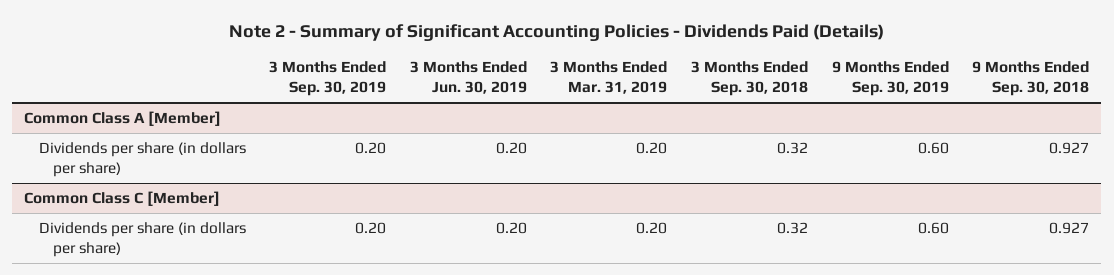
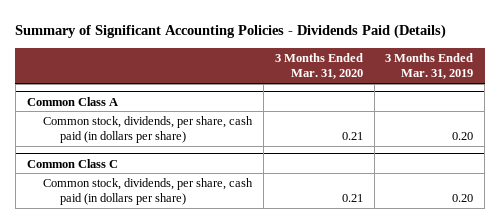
[228,23,884,41] Note 2 - Summary of Significant Accounting Policies - Dividends Paid (Details) -> [15,24,447,40] Summary of Significant Accounting Policies - Dividends Paid (Details)
[269,61,387,97] 3 Months Ended Sep. 30, 2019 -> none
[409,61,527,95] 3 Months Ended Jun. 30, 2019 -> none
[691,61,809,97] 3 Months Ended Sep. 30, 2018 -> none
[831,61,949,97] 9 Months Ended Sep. 30, 2019 -> none
[972,61,1090,97] 9 Months Ended Sep. 30, 2018 -> none
none -> [274,52,363,80] 3 Months Ended Mar. 31, 2020
[24,111,222,127] Common Class A [Member] -> [26,96,118,106] Common Class A
[38,142,246,177] Dividends per share (in dollars per share) -> [43,116,254,144] Common stock, dividends, per share, cash paid (in dollars per share)
[24,191,221,207] Common Class C [Member] -> [26,158,118,168] Common Class C
[38,222,246,257] Dividends per share (in dollars per share) -> [43,178,254,206] Common stock, dividends, per share, cash paid (in dollars per share)

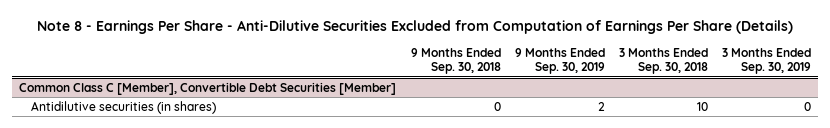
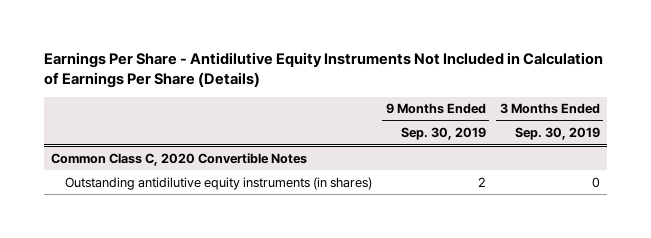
[37,20,794,35] Note 8 - Earnings Per Share - Anti-Dilutive Securities Excluded from Computation of Earnings Per Share (Details) -> [43,51,603,88] Earnings Per Share - Antidilutive Equity Instruments Not Included in Calculation of Earnings Per Share (Details)
[410,48,501,75] 9 Months Ended Sep. 30, 2018 -> none
[618,48,708,75] 3 Months Ended Sep. 30, 2018 -> none
[19,82,397,96] Common Class C [Member], Convertible Debt Securities [Member] -> none
none -> [50,152,307,166] Common Class C, 2020 Convertible Notes
[30,101,216,115] Antidilutive securities (in shares) -> [64,176,372,190] Outstanding antidilutive equity instruments (in shares)

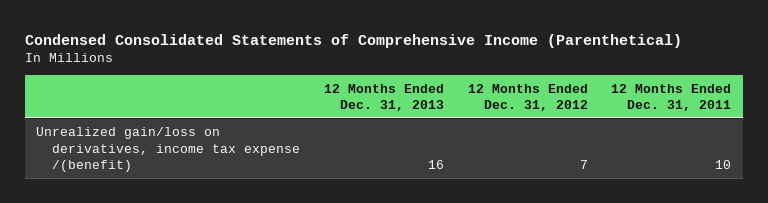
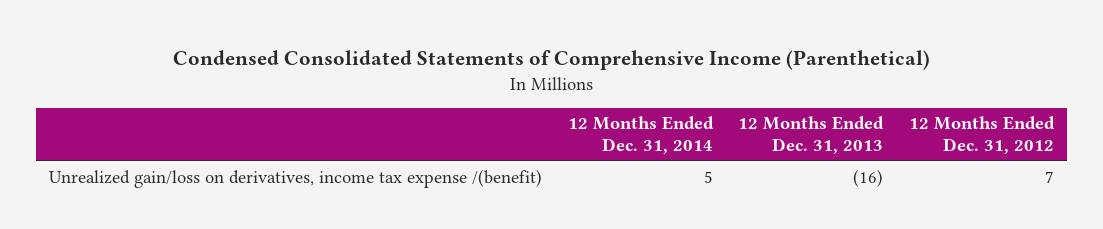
[611,83,732,112] 12 Months Ended Dec. 31, 2011 -> none
none -> [567,116,714,155] 12 Months Ended Dec. 31, 2014
[427,160,444,170] 16 -> [853,169,884,188] (16)

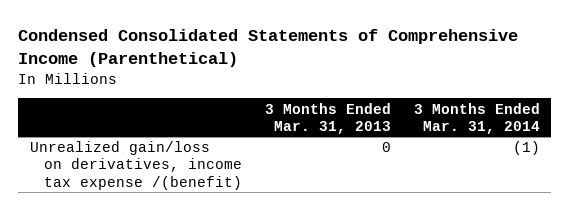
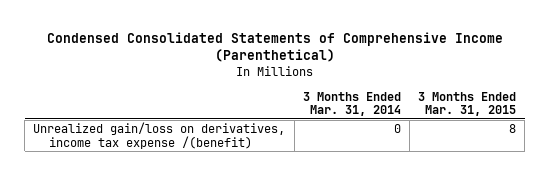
[264,102,391,134] 3 Months Ended Mar. 31, 2013 -> none
none -> [418,91,517,117] 3 Months Ended Mar. 31, 2015
[512,141,540,156] (1) -> [393,124,401,134] 0

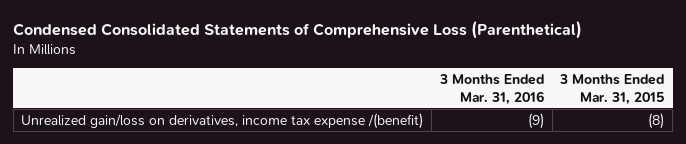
[46,31,503,63] Condensed Consolidated Statements of Comprehensive Income (Parenthetical) -> [13,21,583,40] Condensed Consolidated Statements of Comprehensive Loss (Parenthetical)
[302,91,401,117] 3 Months Ended Mar. 31, 2014 -> none
none -> [438,74,544,105] 3 Months Ended Mar. 31, 2016
[509,124,517,134] 8 -> [648,112,665,129] (8)

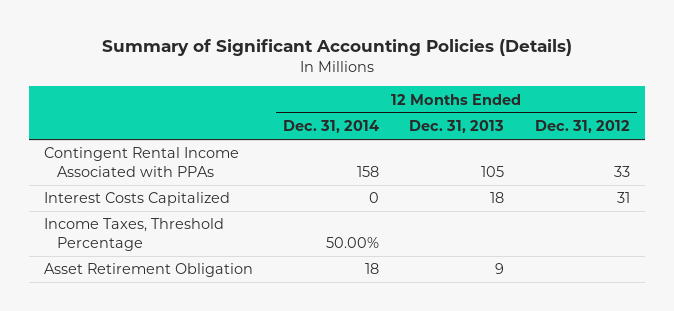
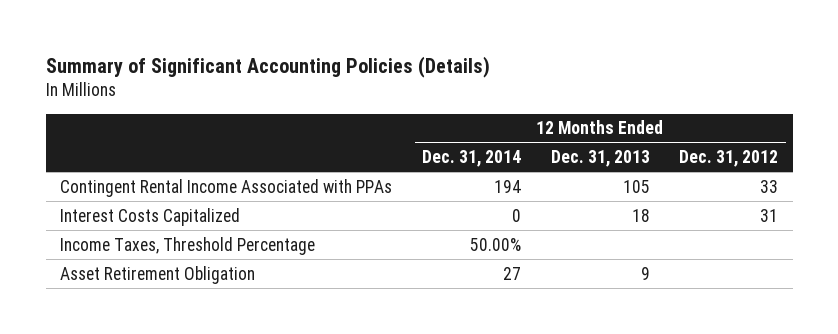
[357,165,380,177] 158 -> [493,179,521,193] 194
[365,263,380,275] 18 -> [502,266,521,280] 27

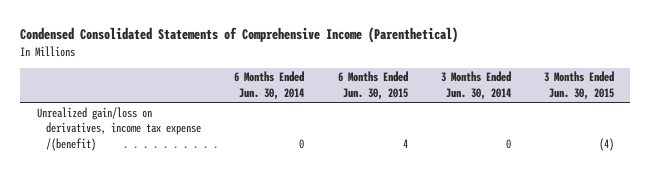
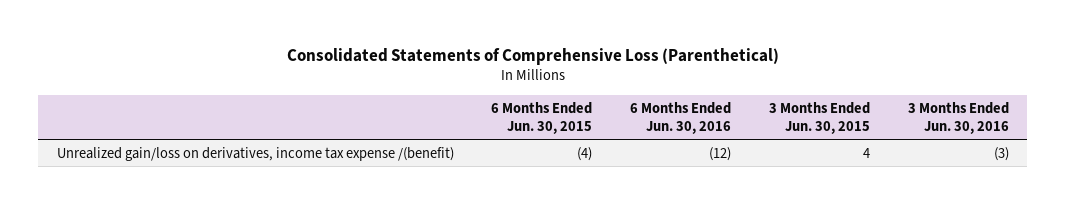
[20,27,459,44] Condensed Consolidated Statements of Comprehensive Income (Parenthetical) -> [286,47,779,65] Consolidated Statements of Comprehensive Loss (Parenthetical)
[234,71,305,101] 6 Months Ended Jun. 30, 2014 -> none
[440,71,511,101] 3 Months Ended Jun. 30, 2014 -> none
none -> [630,101,732,135] 6 Months Ended Jun. 30, 2016
none -> [907,101,1009,135] 3 Months Ended Jun. 30, 2016
[402,138,408,148] 4 -> [577,146,593,161] (4)
[598,137,614,151] (4) -> [862,147,870,158] 4

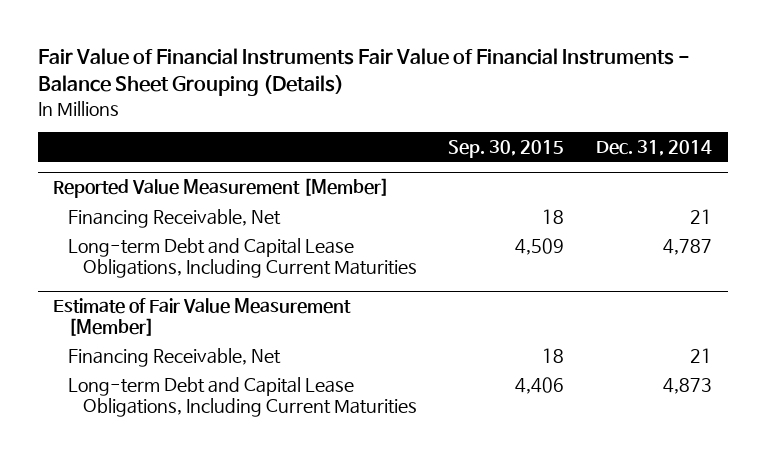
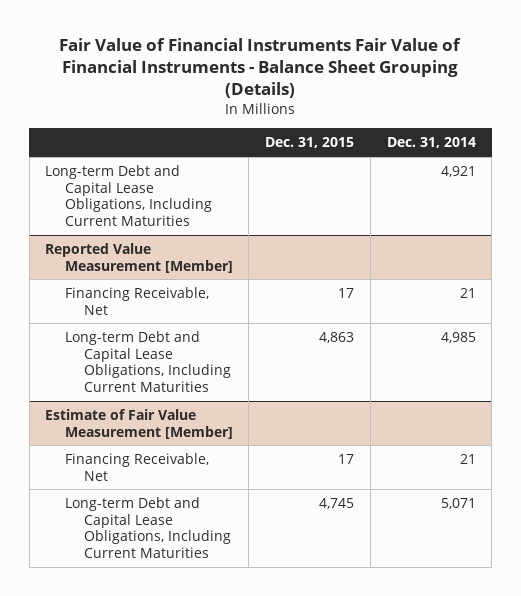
[448,139,565,158] Sep. 30, 2015 -> none
none -> [265,137,355,149] Dec. 31, 2015
none -> [45,164,212,227] Long-term Debt and Capital Lease Obligations, Including Current Maturities
[663,238,713,255] 4,787 -> [440,331,476,343] 4,985
[663,377,713,394] 4,873 -> [440,497,476,509] 5,071

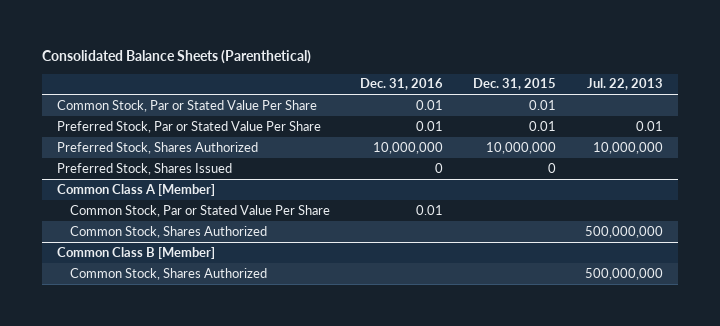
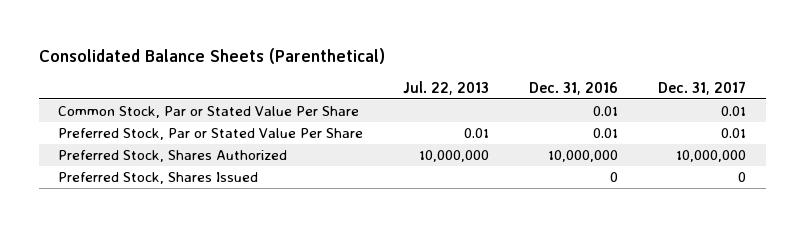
[472,78,556,91] Dec. 31, 2015 -> none
none -> [658,80,747,95] Dec. 31, 2017
[56,183,215,196] Common Class A [Member] -> none
[70,204,331,217] Common Stock, Par or Stated Value Per Share -> none
[70,225,268,238] Common Stock, Shares Authorized -> none
[56,246,215,259] Common Class B [Member] -> none
[70,267,268,280] Common Stock, Shares Authorized -> none

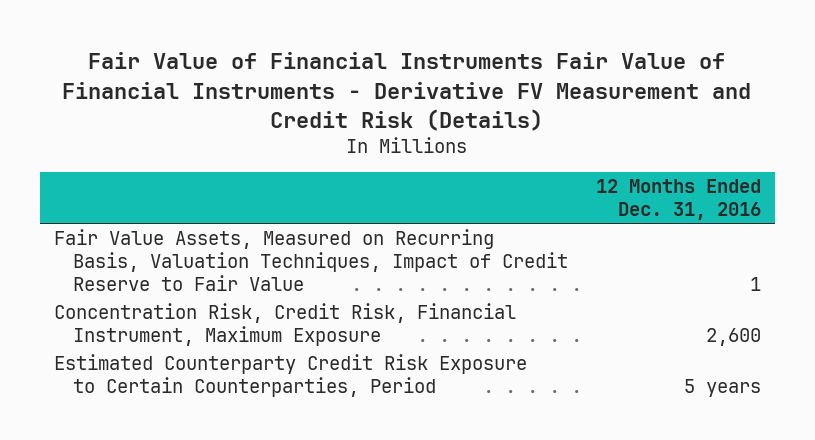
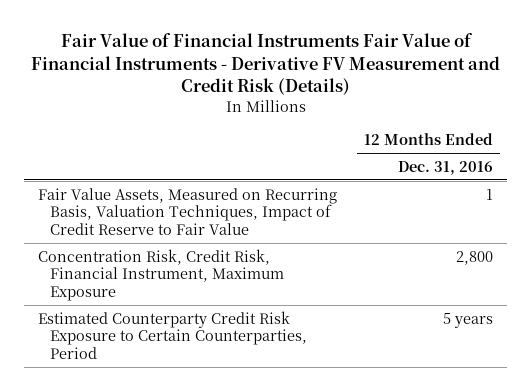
[706,327,762,346] 2,600 -> [456,250,494,265] 2,800

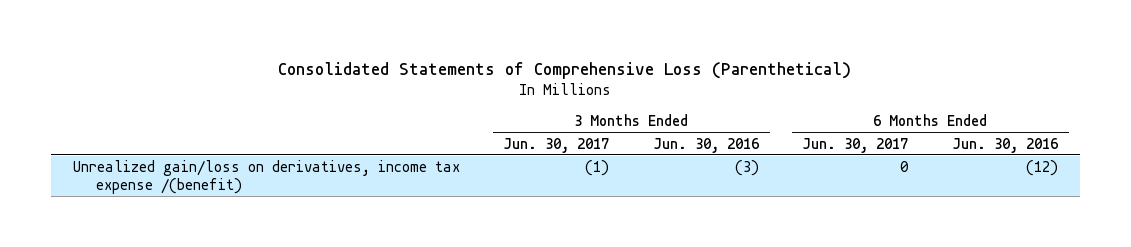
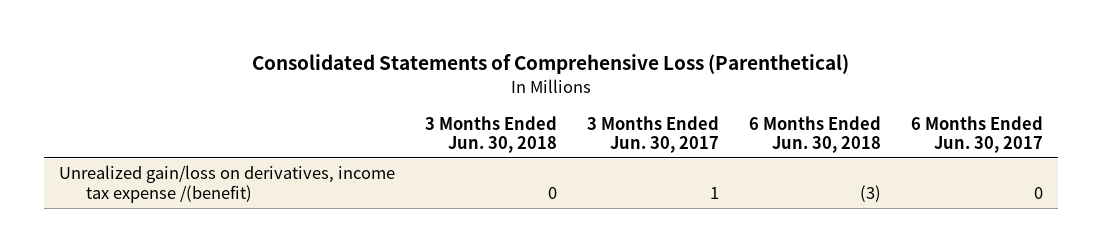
[652,137,759,153] Jun. 30, 2016 -> none
[951,137,1058,153] Jun. 30, 2016 -> none
none -> [425,115,558,154] 3 Months Ended Jun. 30, 2018
none -> [748,115,881,154] 6 Months Ended Jun. 30, 2018
[585,160,610,177] (1) -> [709,187,719,200] 1

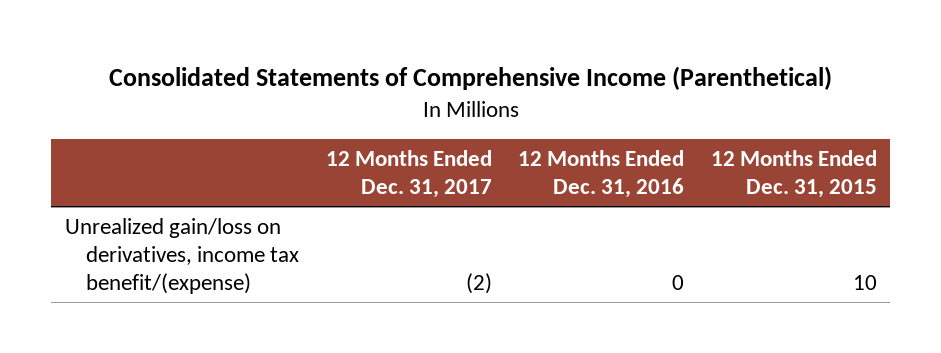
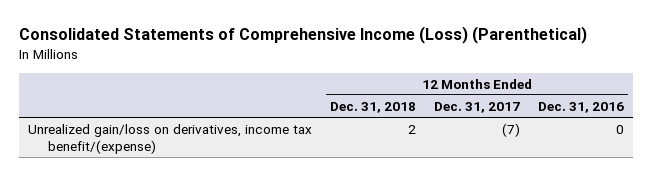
[108,66,832,91] Consolidated Statements of Comprehensive Income (Parenthetical) -> [19,26,588,45] Consolidated Statements of Comprehensive Income (Loss) (Parenthetical)
[710,149,877,198] 12 Months Ended Dec. 31, 2015 -> none
none -> [329,102,416,114] Dec. 31, 2018
[465,272,492,294] (2) -> [501,123,520,138] (7)

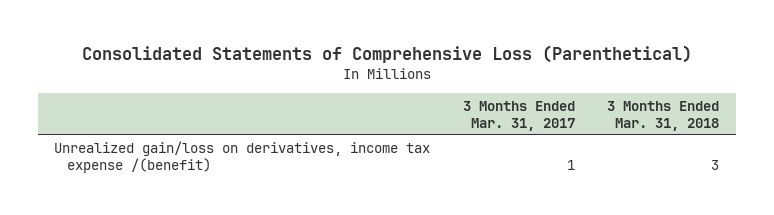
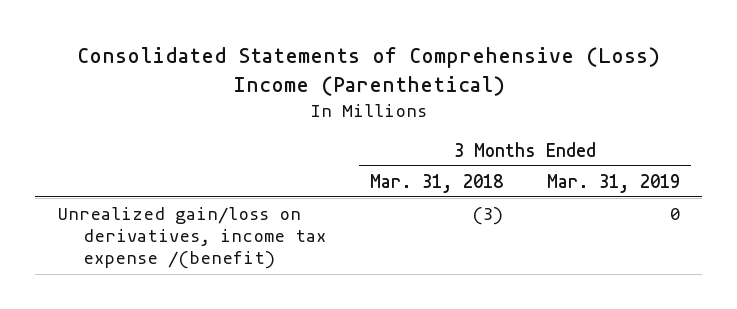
[81,45,692,64] Consolidated Statements of Comprehensive Loss (Parenthetical) -> [76,47,660,96] Consolidated Statements of Comprehensive (Loss) Income (Parenthetical)
[462,100,575,131] 3 Months Ended Mar. 31, 2017 -> none
none -> [547,173,681,193] Mar. 31, 2019
[711,160,720,171] 3 -> [472,206,504,225] (3)

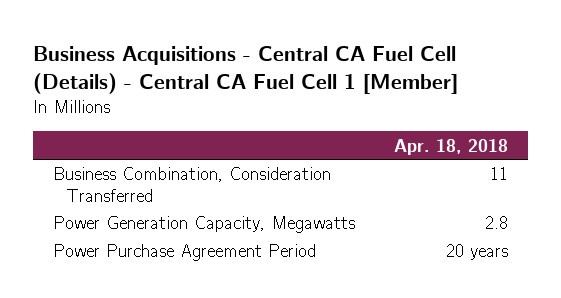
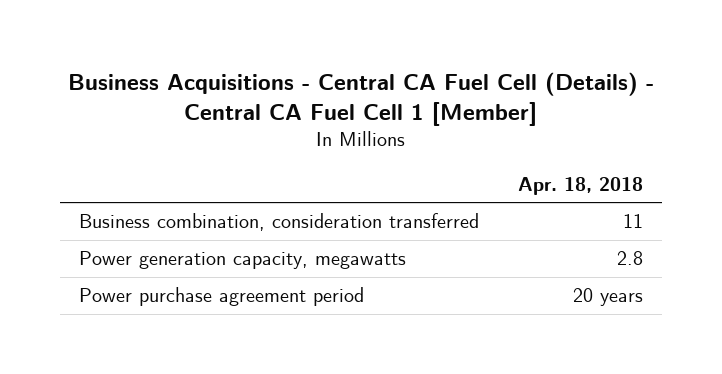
[52,167,331,202] Business Combination, Consideration Transferred -> [79,213,480,232] Business combination, consideration transferred
[52,216,355,234] Power Generation Capacity, Megawatts -> [79,251,407,270] Power generation capacity, megawatts
[52,244,316,262] Power Purchase Agreement Period -> [79,287,365,307] Power purchase agreement period

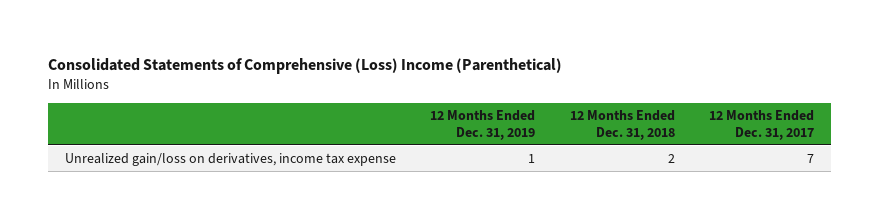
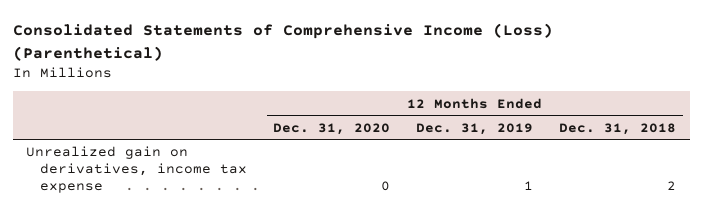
[47,57,562,74] Consolidated Statements of Comprehensive (Loss) Income (Parenthetical) -> [13,23,554,61] Consolidated Statements of Comprehensive Income (Loss) (Parenthetical)
[709,109,815,141] 12 Months Ended Dec. 31, 2017 -> none
none -> [273,122,391,135] Dec. 31, 2020
[65,152,397,166] Unrealized gain/loss on derivatives, income tax expense -> [26,146,248,193] Unrealized gain on derivatives, income tax expense

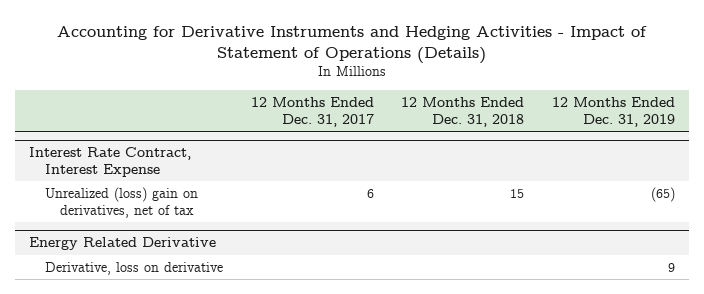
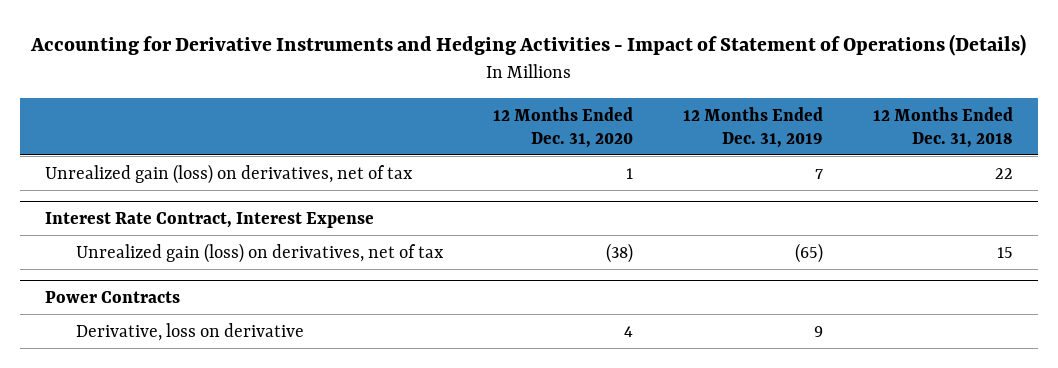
[250,97,374,127] 12 Months Ended Dec. 31, 2017 -> none
none -> [493,106,634,148] 12 Months Ended Dec. 31, 2020
none -> [44,163,413,184] Unrealized gain (loss) on derivatives, net of tax
[44,186,198,218] Unrealized (loss) gain on derivatives, net of tax -> [76,242,445,263] Unrealized gain (loss) on derivatives, net of tax
[29,237,217,251] Energy Related Derivative -> [44,291,180,304] Power Contracts

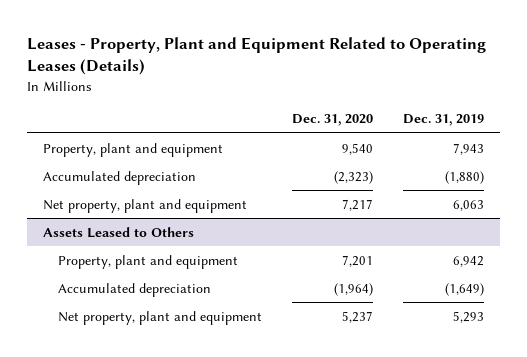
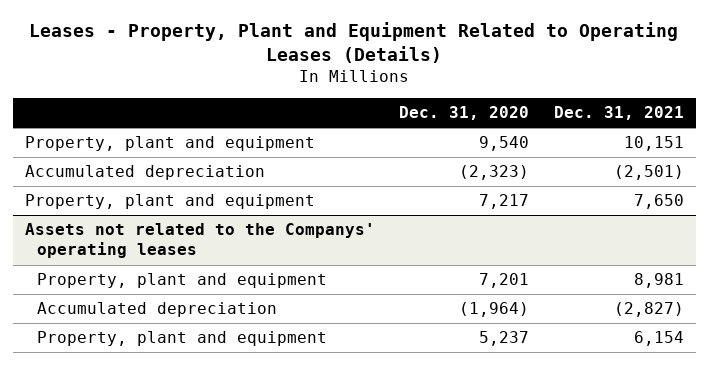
[403,114,485,127] Dec. 31, 2019 -> none
none -> [553,106,684,121] Dec. 31, 2021
[42,226,194,238] Assets Leased to Others -> none
[42,198,247,213] Net property, plant and equipment -> [24,194,315,210] Property, plant and equipment
none -> [24,223,375,259] Assets not related to the Companys' operating leases
[57,310,262,325] Net property, plant and equipment -> [37,331,328,347] Property, plant and equipment

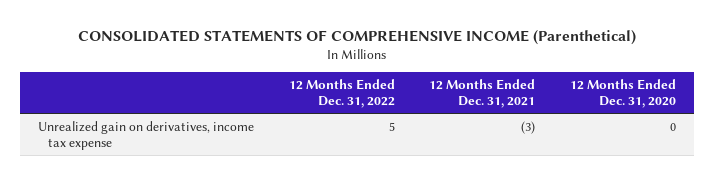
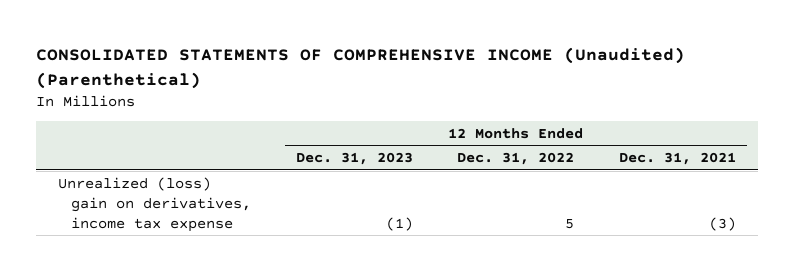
[77,30,636,46] CONSOLIDATED STATEMENTS OF COMPREHENSIVE INCOME (Parenthetical) -> [36,47,686,89] CONSOLIDATED STATEMENTS OF COMPREHENSIVE INCOME (Unaudited) (Parenthetical)
[570,78,677,109] 12 Months Ended Dec. 31, 2020 -> none
none -> [295,152,413,166] Dec. 31, 2023
[37,120,254,151] Unrealized gain on derivatives, income tax expense -> [58,176,252,232] Unrealized (loss) gain on derivatives, income tax expense

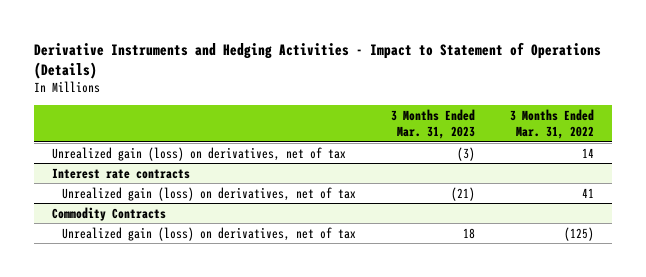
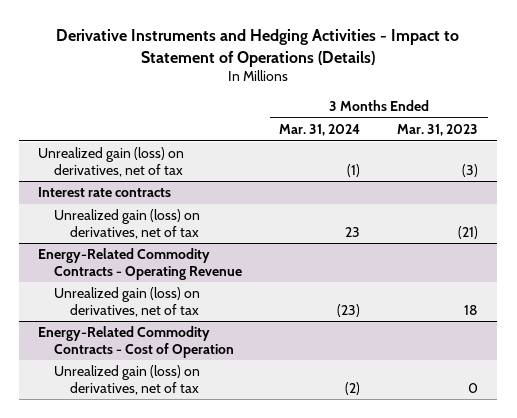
[510,108,595,139] 3 Months Ended Mar. 31, 2022 -> none
none -> [279,124,361,137] Mar. 31, 2024
[51,206,166,221] Commodity Contracts -> [38,248,242,280] Energy-Related Commodity Contracts - Operating Revenue
none -> [38,326,234,358] Energy-Related Commodity Contracts - Cost of Operation
none -> [53,365,200,395] Unrealized gain (loss) on derivatives, net of tax

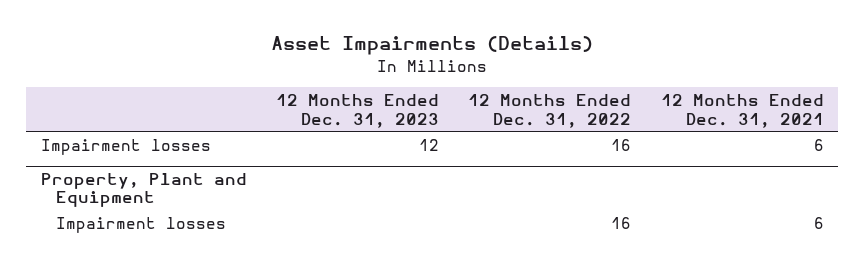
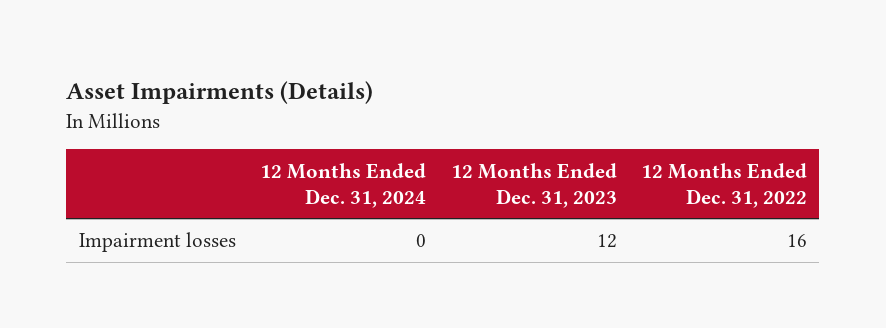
[660,94,824,128] 12 Months Ended Dec. 31, 2021 -> none
none -> [260,162,427,208] 12 Months Ended Dec. 31, 2024
[40,172,247,208] Property, Plant and Equipment -> none
[55,216,226,233] Impairment losses -> none

